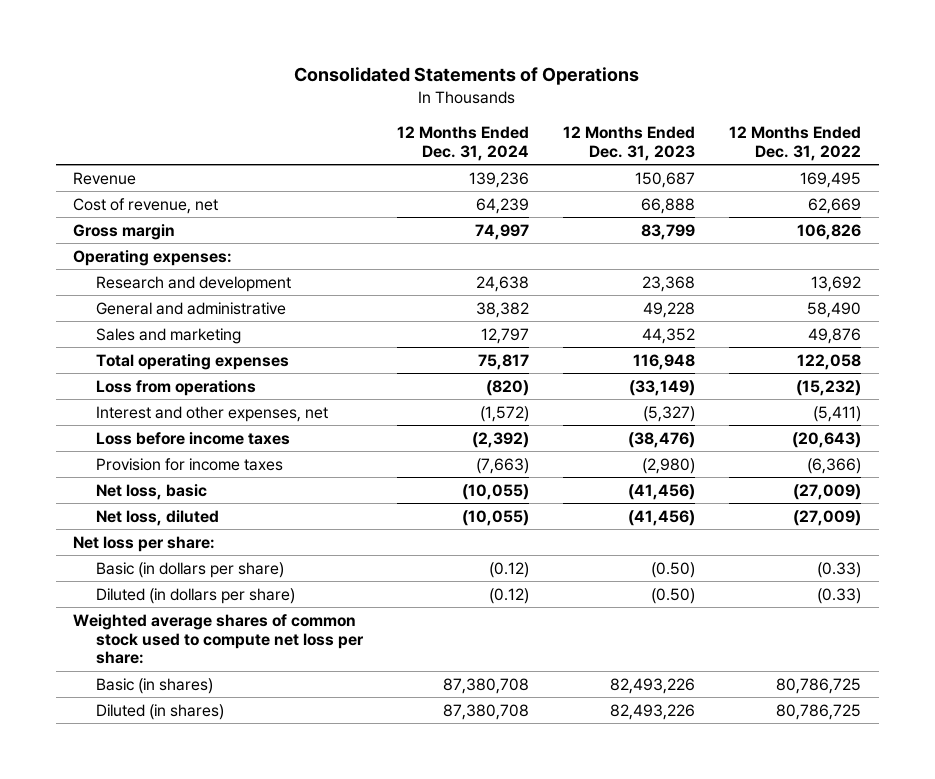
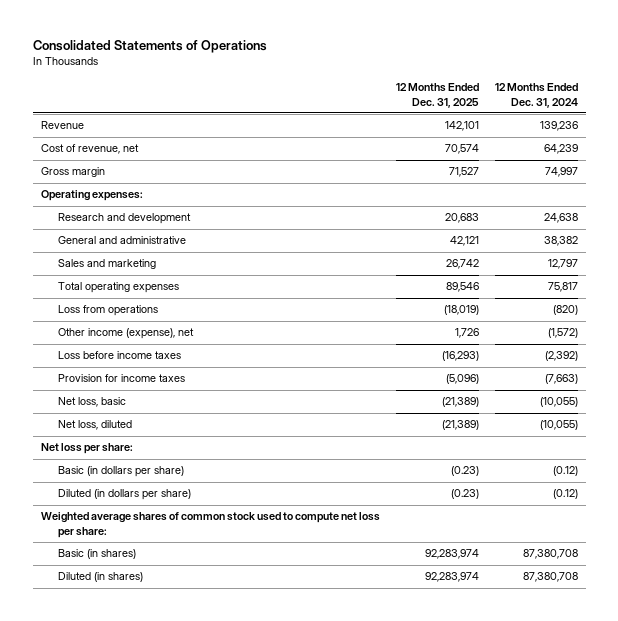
[563,125,696,161] 12 Months Ended Dec. 31, 2023 -> none
[729,125,862,161] 12 Months Ended Dec. 31, 2022 -> none
none -> [395,83,479,108] 12 Months Ended Dec. 31, 2025
[95,405,328,422] Interest and other expenses, net -> [58,328,195,340] Other income (expense), net

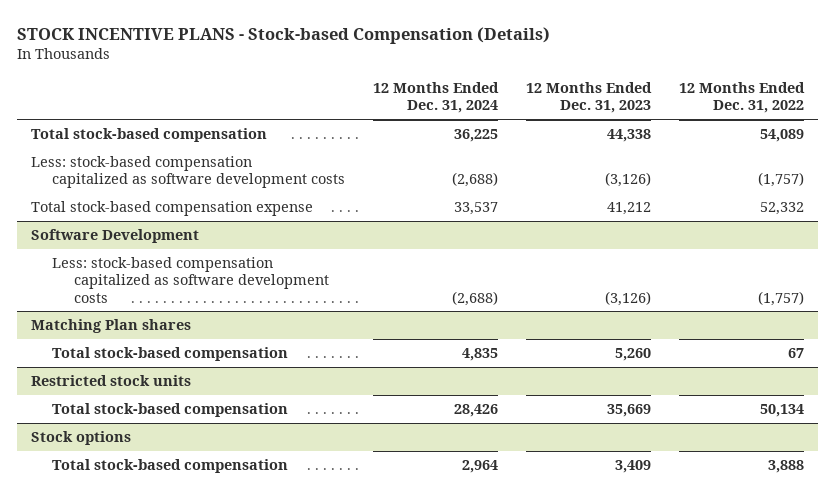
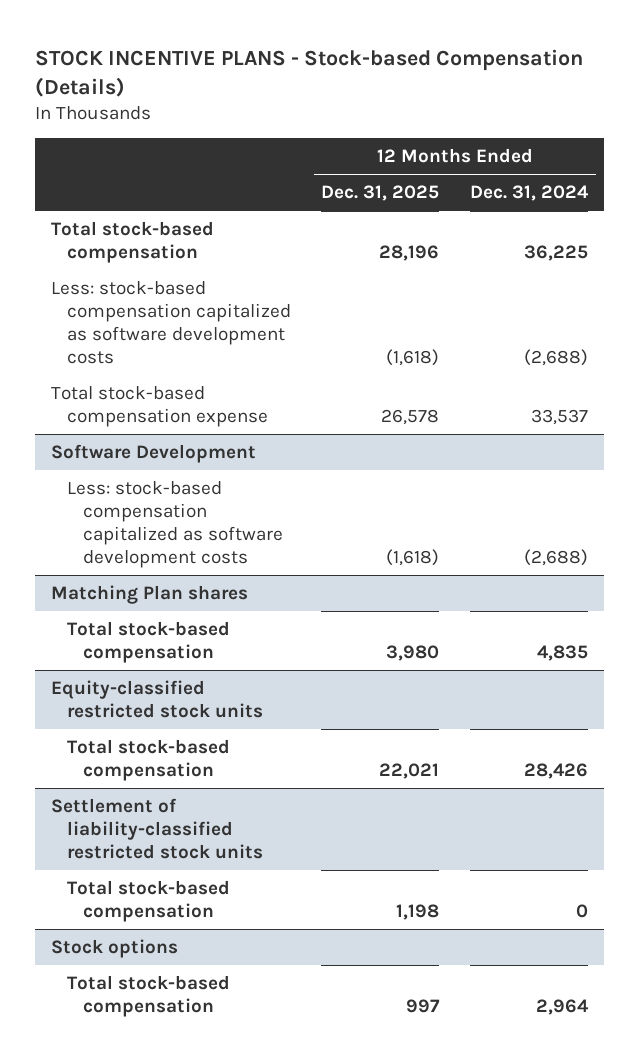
[526,82,653,114] 12 Months Ended Dec. 31, 2023 -> none
[678,82,805,114] 12 Months Ended Dec. 31, 2022 -> none
none -> [321,185,440,202] Dec. 31, 2025
[31,375,192,387] Restricted stock units -> [50,679,263,719] Equity-classified restricted stock units
none -> [50,797,263,860] Settlement of liability-classified restricted stock units
none -> [66,879,230,923] Total stock-based compensation

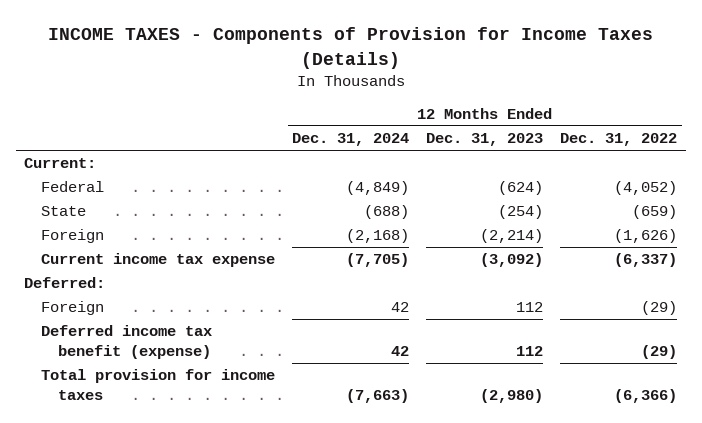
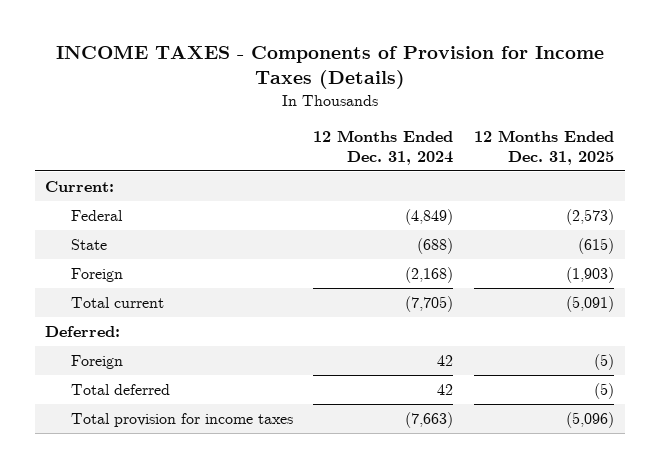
[426,133,544,147] Dec. 31, 2023 -> none
[560,133,678,147] Dec. 31, 2022 -> none
none -> [474,129,615,166] 12 Months Ended Dec. 31, 2025
[41,253,276,268] Current income tax expense -> [70,296,164,308] Total current
[41,325,213,359] Deferred income tax benefit (expense) -> [70,383,170,395] Total deferred

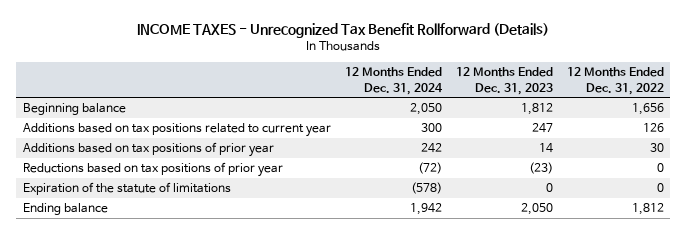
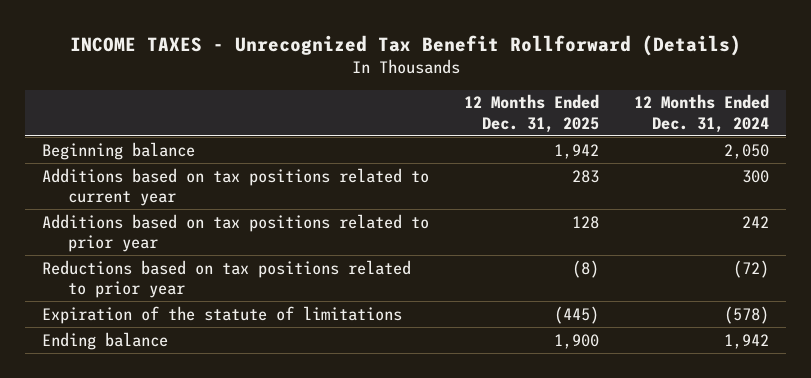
[455,67,553,95] 12 Months Ended Dec. 31, 2023 -> none
[566,67,664,95] 12 Months Ended Dec. 31, 2022 -> none
none -> [464,94,600,133] 12 Months Ended Dec. 31, 2025
[22,142,274,158] Additions based on tax positions of prior year -> [42,213,430,253] Additions based on tax positions related to prior year
[22,162,283,178] Reductions based on tax positions of prior year -> [42,259,412,299] Reductions based on tax positions related to prior year

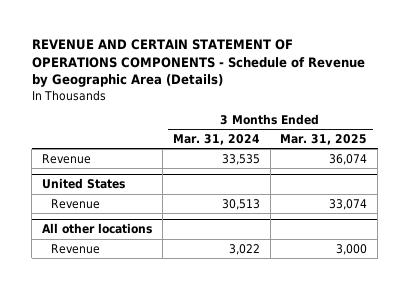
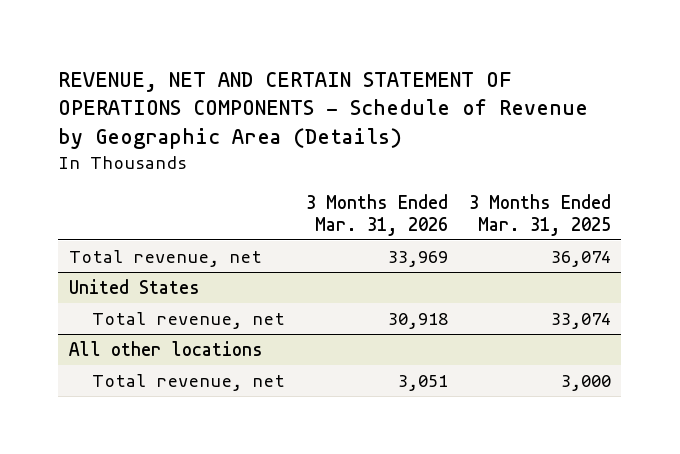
[31,39,365,88] REVENUE AND CERTAIN STATEMENT OF OPERATIONS COMPONENTS - Schedule of Revenue by Geographic Area (Details) -> [58,71,589,149] REVENUE, NET AND CERTAIN STATEMENT OF OPERATIONS COMPONENTS - Schedule of Revenue by Geographic Area (Details)
[172,134,260,146] Mar. 31, 2024 -> none
none -> [306,193,449,236] 3 Months Ended Mar. 31, 2026
[42,153,92,164] Revenue -> [68,249,262,267] Total revenue, net
[51,198,101,209] Revenue -> [92,311,286,329] Total revenue, net
[51,243,101,254] Revenue -> [92,373,286,391] Total revenue, net

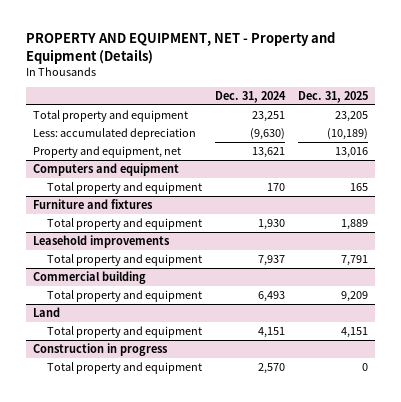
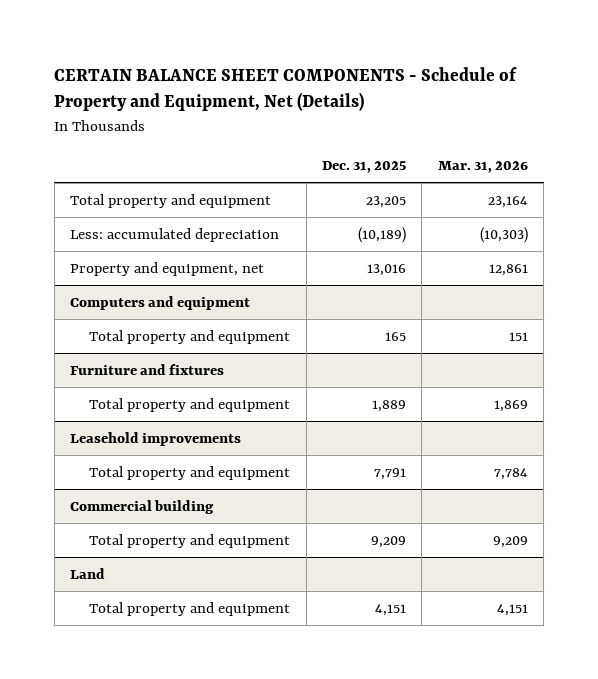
[26,32,336,64] PROPERTY AND EQUIPMENT, NET - Property and Equipment (Details) -> [54,66,518,112] CERTAIN BALANCE SHEET COMPONENTS - Schedule of Property and Equipment, Net (Details)
[215,91,287,104] Dec. 31, 2024 -> none
none -> [437,161,528,174] Mar. 31, 2026
[32,342,168,356] Construction in progress -> none
[47,361,203,374] Total property and equipment -> none

